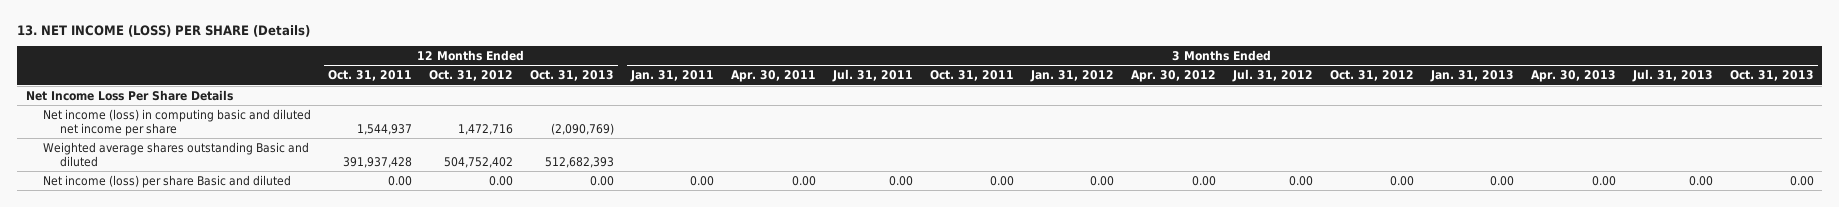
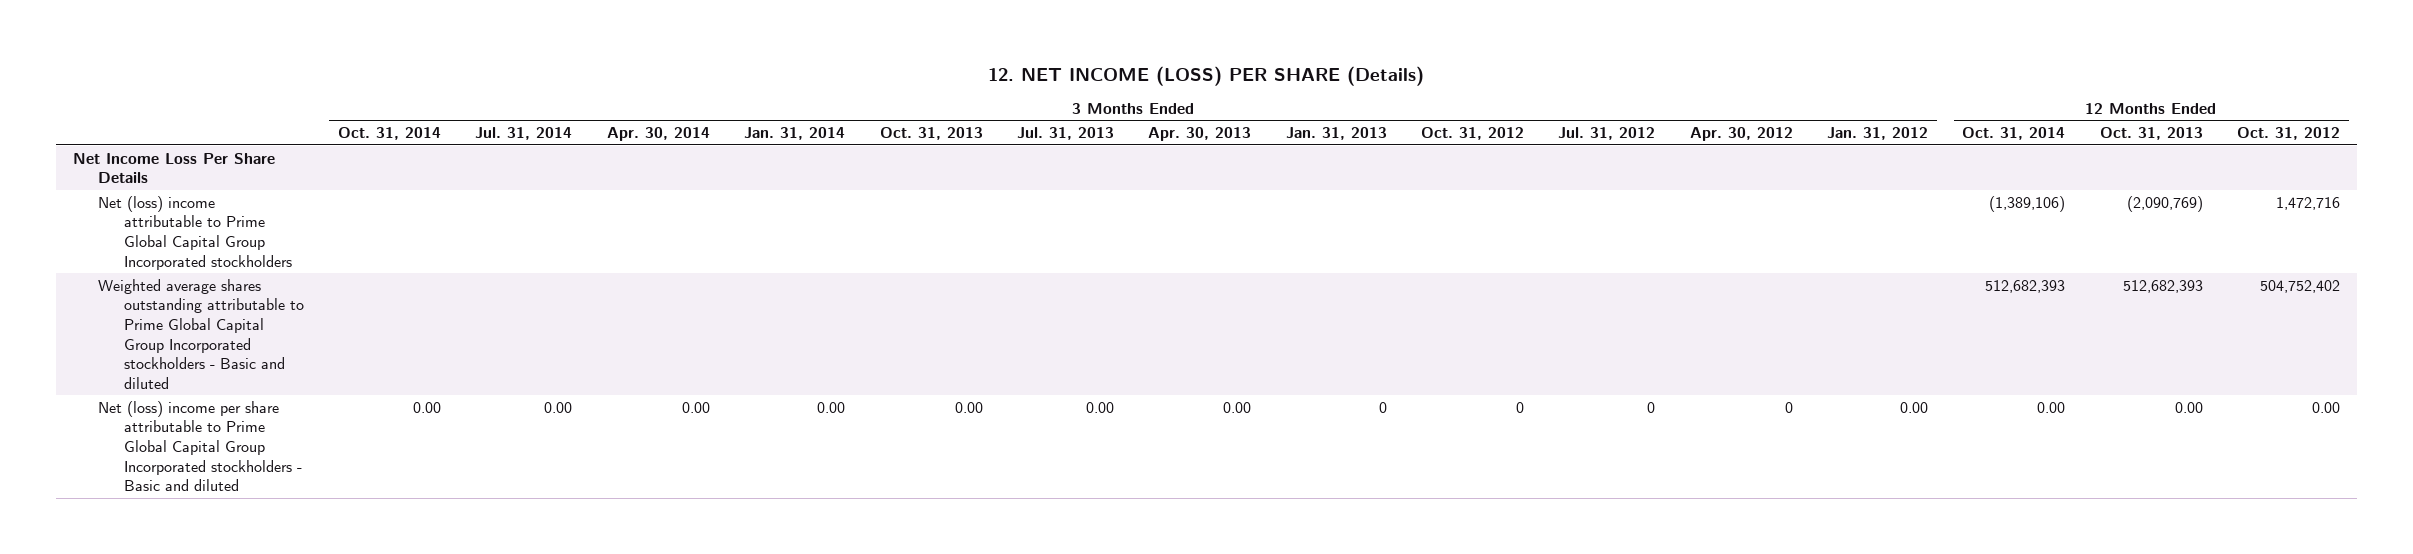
[17,25,311,38] 13. NET INCOME (LOSS) PER SHARE (Details) -> [988,65,1425,86] 12. NET INCOME (LOSS) PER SHARE (Details)
[327,70,412,82] Oct. 31, 2011 -> none
[629,70,714,83] Jan. 31, 2011 -> none
[730,70,816,83] Apr. 30, 2011 -> none
[831,69,913,83] Jul. 31, 2011 -> none
[929,70,1014,82] Oct. 31, 2011 -> none
none -> [338,127,442,141] Oct. 31, 2014
none -> [475,127,573,141] Jul. 31, 2014
none -> [606,127,710,142] Apr. 30, 2014
none -> [744,127,846,141] Jan. 31, 2014
none -> [1962,127,2066,141] Oct. 31, 2014
[42,108,311,136] Net income (loss) in computing basic and diluted net income per share -> [98,195,292,270] Net (loss) income attributable to Prime Global Capital Group Incorporated stockholders
[42,141,309,167] Weighted average shares outstanding Basic and diluted -> [98,278,304,390] Weighted average shares outstanding attributable to Prime Global Capital Group Incorporated stockholders - Basic and diluted
[42,174,291,188] Net income (loss) per share Basic and diluted -> [98,400,302,492] Net (loss) income per share attributable to Prime Global Capital Group Incorporated stockholders - Basic and diluted
[1191,175,1216,186] 0.00 -> [1784,401,1793,413] 0
[1288,175,1313,186] 0.00 -> [1647,401,1656,413] 0
[1389,175,1414,186] 0.00 -> [1515,401,1524,413] 0
[1489,175,1514,186] 0.00 -> [1378,401,1387,413] 0

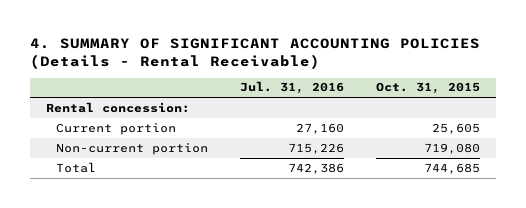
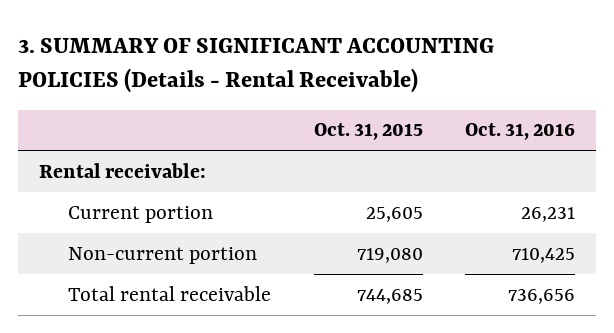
[29,37,480,69] 4. SUMMARY OF SIGNIFICANT ACCOUNTING POLICIES (Details - Rental Receivable) -> [17,37,494,94] 3. SUMMARY OF SIGNIFICANT ACCOUNTING POLICIES (Details - Rental Receivable)
[239,81,344,95] Jul. 31, 2016 -> none
none -> [465,123,576,141] Oct. 31, 2016
[45,101,190,113] Rental concession: -> none
none -> [39,162,207,178] Rental receivable:
[55,161,96,173] Total -> [68,285,272,301] Total rental receivable

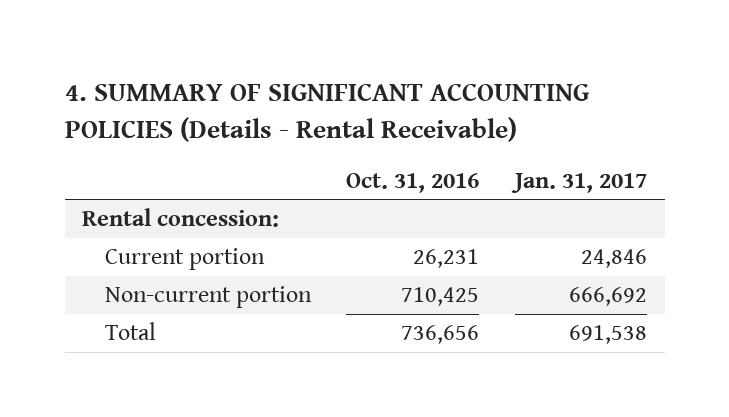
[17,37,494,94] 3. SUMMARY OF SIGNIFICANT ACCOUNTING POLICIES (Details - Rental Receivable) -> [64,83,589,142] 4. SUMMARY OF SIGNIFICANT ACCOUNTING POLICIES (Details - Rental Receivable)
[313,123,423,141] Oct. 31, 2015 -> none
none -> [510,172,647,193] Jan. 31, 2017
[39,162,207,178] Rental receivable: -> none
none -> [82,208,280,228] Rental concession:
[68,285,272,301] Total rental receivable -> [104,322,156,341] Total

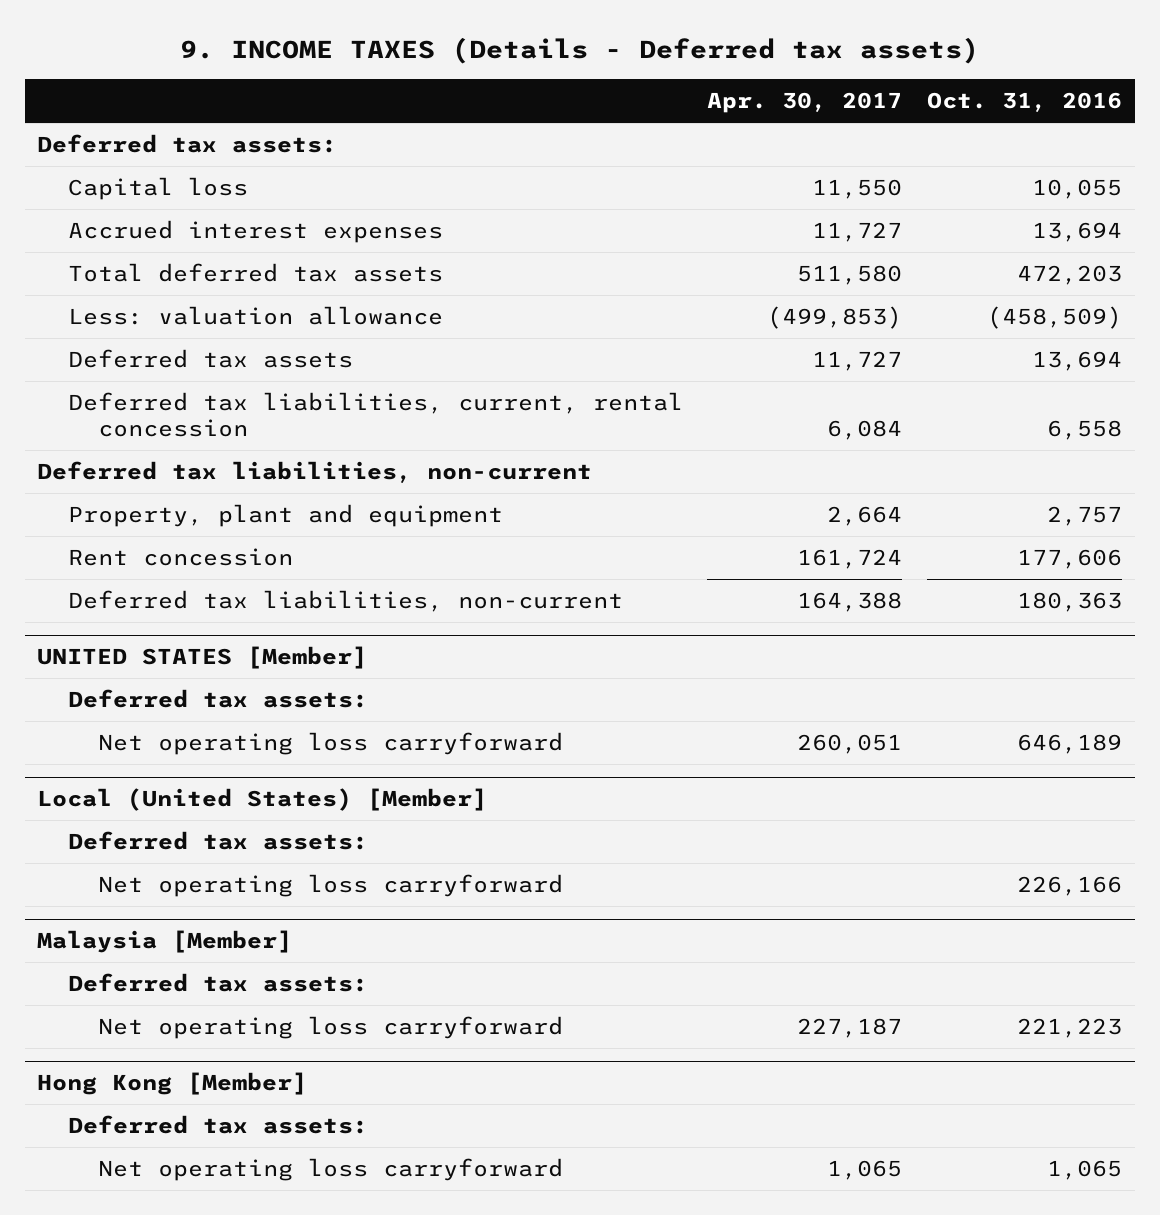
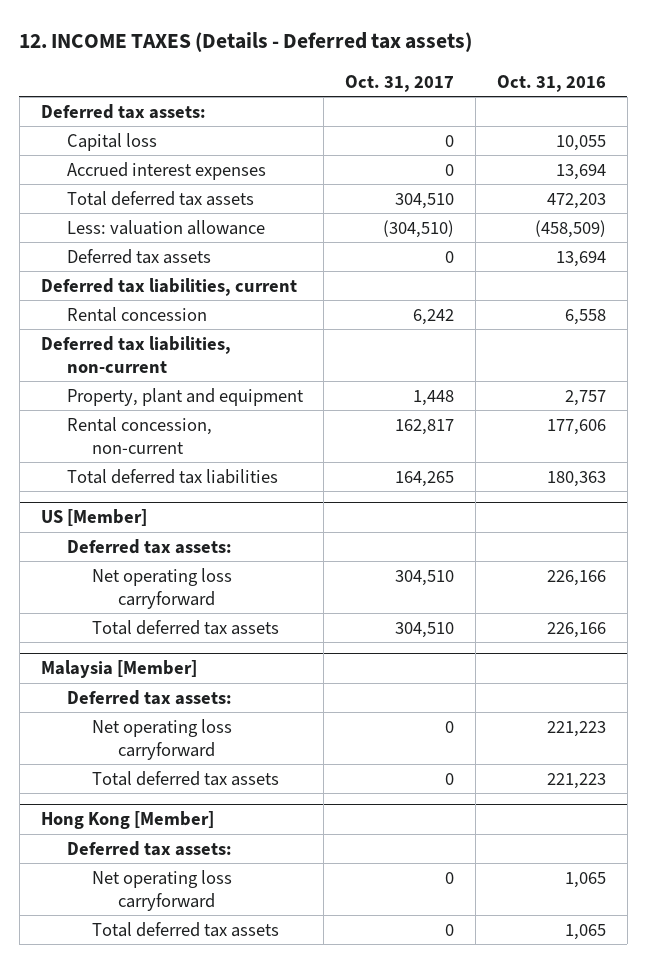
[179,37,979,65] 9. INCOME TAXES (Details - Deferred tax assets) -> [19,32,473,53] 12. INCOME TAXES (Details - Deferred tax assets)
[707,92,903,114] Apr. 30, 2017 -> none
none -> [345,74,455,92] Oct. 31, 2017
none -> [40,277,297,296] Deferred tax liabilities, current
[67,392,683,438] Deferred tax liabilities, current, rental concession -> [66,306,207,322] Rental concession
[67,689,368,709] Deferred tax assets: -> none
[97,732,563,756] Net operating loss carryforward -> none
[37,788,488,812] Local (United States) [Member] -> none
[67,548,293,567] Rent concession -> [66,416,212,454] Rental concession, non-current
[67,590,623,613] Deferred tax liabilities, non-current -> [66,468,278,484] Total deferred tax liabilities
[37,646,368,670] UNITED STATES [Member] -> [40,509,147,527] US [Member]
none -> [92,619,280,635] Total deferred tax assets
none -> [92,770,280,786] Total deferred tax assets
none -> [92,921,280,937] Total deferred tax assets

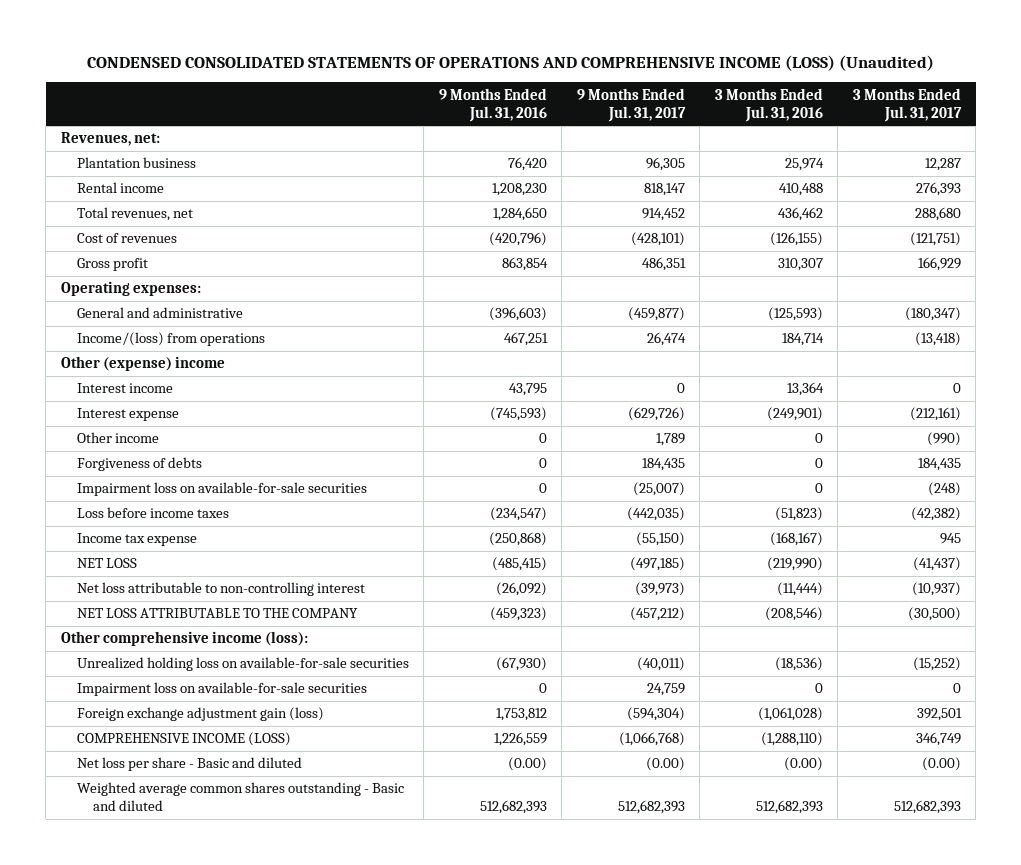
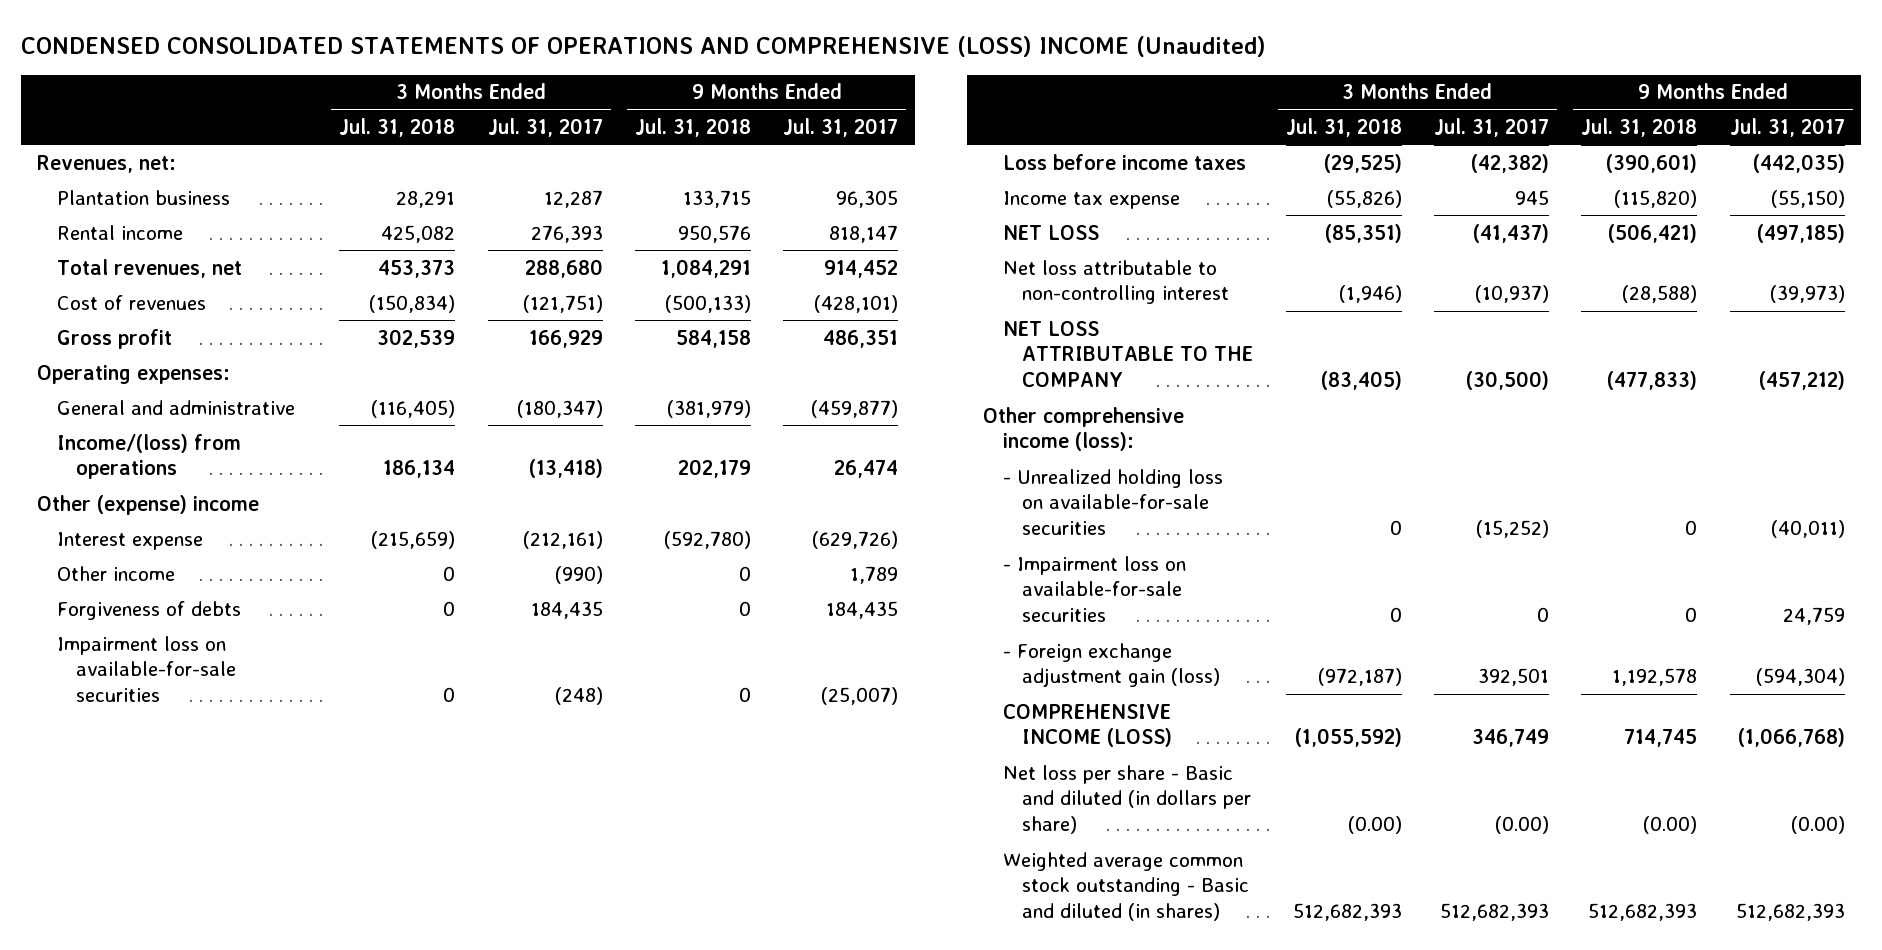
[86,54,934,71] CONDENSED CONSOLIDATED STATEMENTS OF OPERATIONS AND COMPREHENSIVE INCOME (LOSS) (Unaudited) -> [20,35,1266,57] CONDENSED CONSOLIDATED STATEMENTS OF OPERATIONS AND COMPREHENSIVE (LOSS) INCOME (Unaudited)
[438,87,547,122] 9 Months Ended Jul. 31, 2016 -> none
[714,87,823,122] 3 Months Ended Jul. 31, 2016 -> none
none -> [339,118,456,138] Jul. 31, 2018
none -> [635,118,752,138] Jul. 31, 2018
[76,383,173,394] Interest income -> none
[76,657,409,672] Unrealized holding loss on available-for-sale securities -> [1002,468,1223,536] - Unrealized holding loss on available-for-sale securities
[76,682,367,697] Impairment loss on available-for-sale securities -> [1002,555,1186,623] - Impairment loss on available-for-sale securities
[76,707,324,722] Foreign exchange adjustment gain (loss) -> [1002,642,1221,688] - Foreign exchange adjustment gain (loss)
[76,757,302,772] Net loss per share - Basic and diluted -> [1002,764,1252,835] Net loss per share - Basic and diluted (in dollars per share)
[76,782,404,812] Weighted average common shares outstanding - Basic and diluted -> [1002,851,1250,922] Weighted average common stock outstanding - Basic and diluted (in shares)

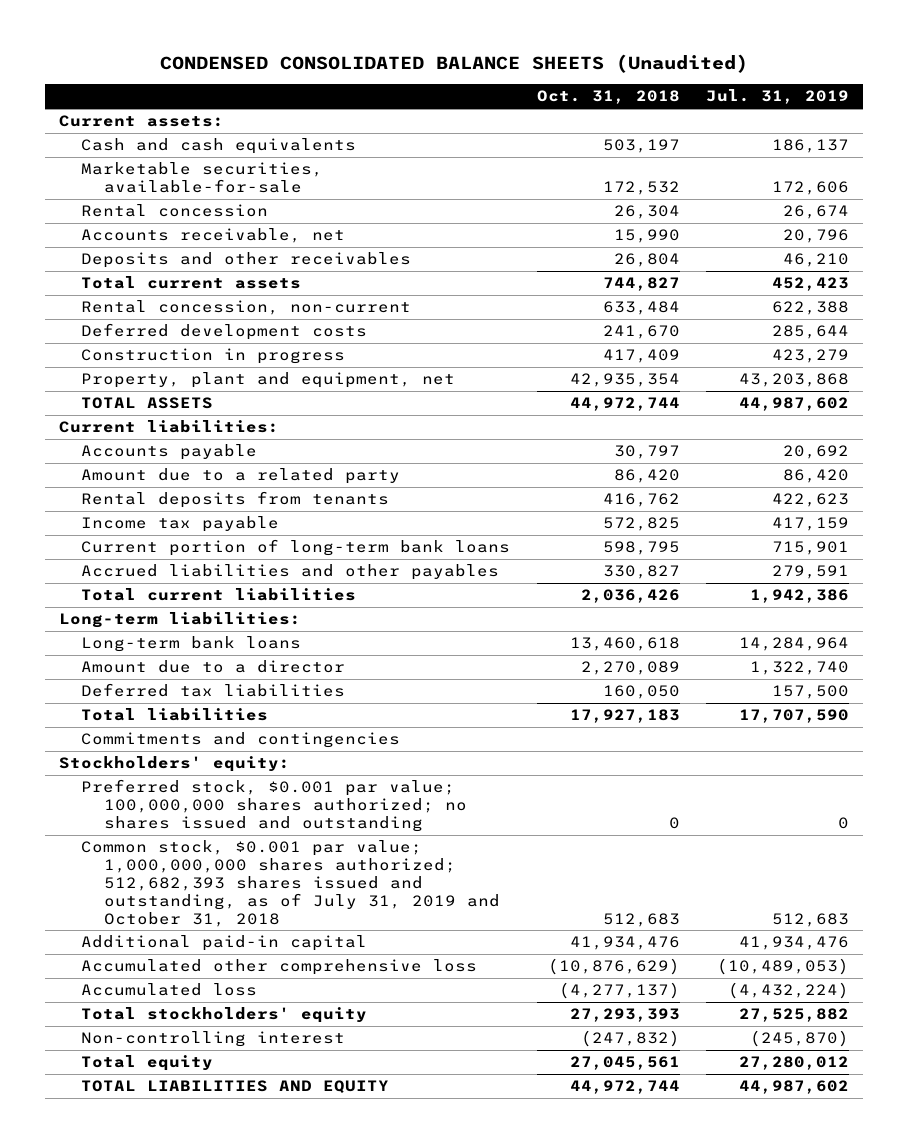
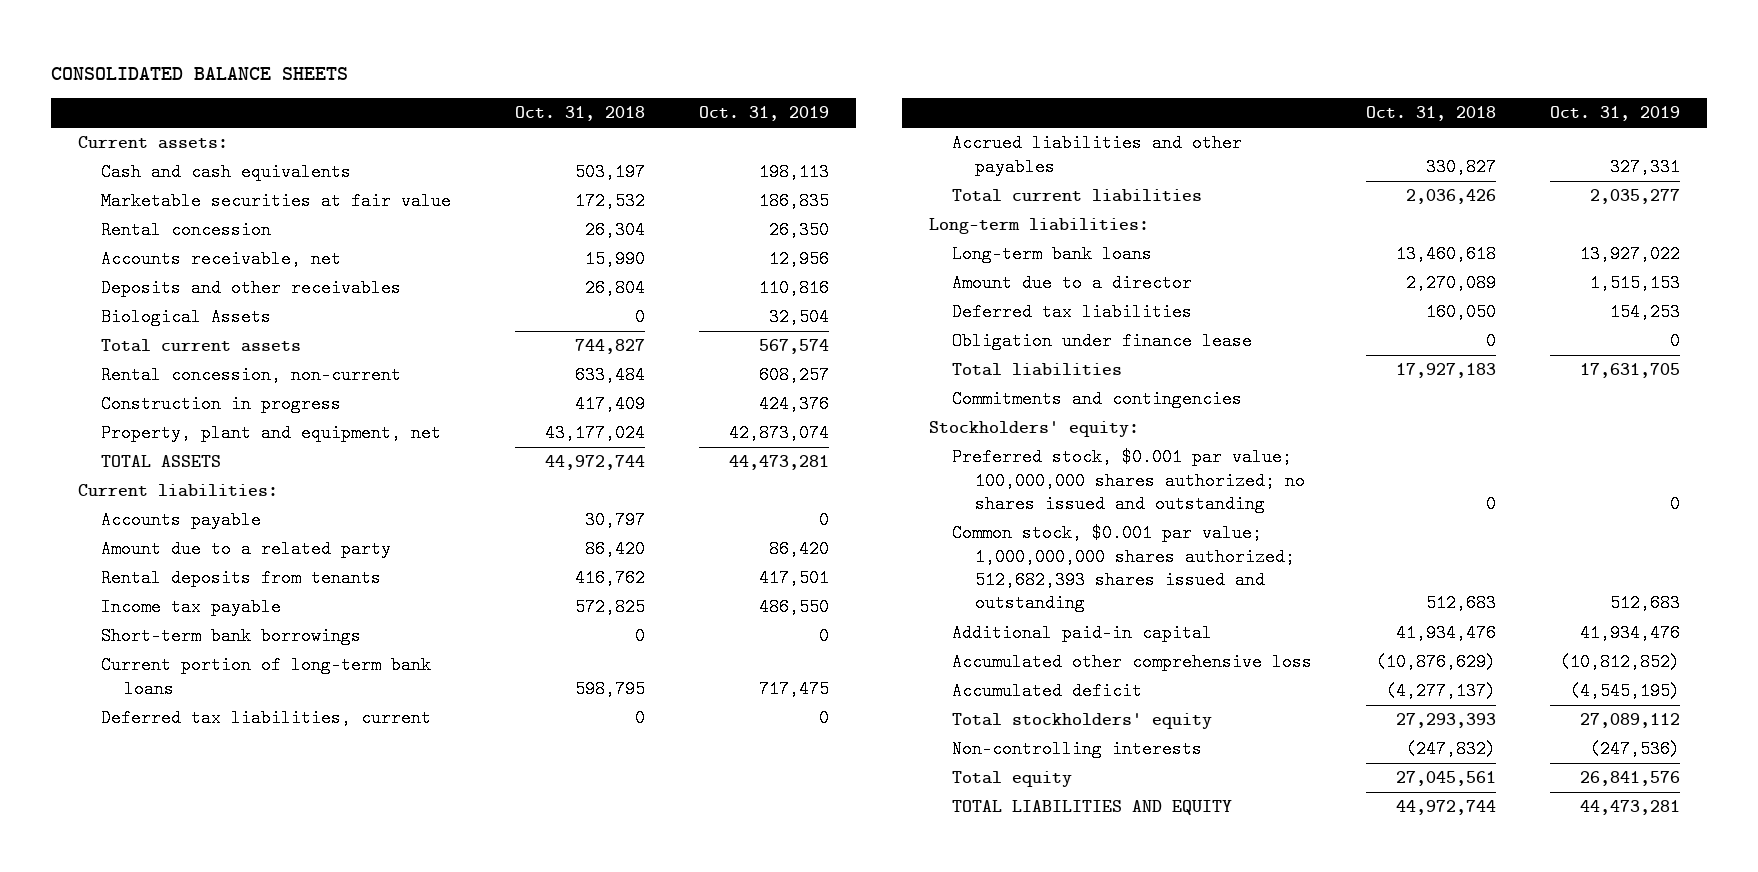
[159,53,748,73] CONDENSED CONSOLIDATED BALANCE SHEETS (Unaudited) -> [50,66,348,80] CONSOLIDATED BALANCE SHEETS
[706,89,850,105] Jul. 31, 2019 -> none
none -> [698,106,829,122] Oct. 31, 2019
[81,162,324,194] Marketable securities, available-for-sale -> [100,192,451,211] Marketable securities at fair value
none -> [100,308,271,327] Biological Assets
[81,323,368,341] Deferred development costs -> none
[569,373,680,388] 42,935,354 -> [544,424,645,443] 43,177,024
none -> [100,627,361,646] Short-term bank borrowings
none -> [100,709,431,728] Deferred tax liabilities, current
none -> [951,332,1252,351] Obligation under finance lease
[81,840,501,927] Common stock, $0.001 par value; 1,000,000,000 shares authorized; 512,682,393 shares issued and outstanding, as of July 31, 2019 and October 31, 2018 -> [951,524,1295,613] Common stock, $0.001 par value; 1,000,000,000 shares authorized; 512,682,393 shares issued and outstanding
[81,983,258,997] Accumulated loss -> [951,682,1142,701] Accumulated deficit
[81,1031,346,1048] Non-controlling interest -> [951,740,1202,759] Non-controlling interests

